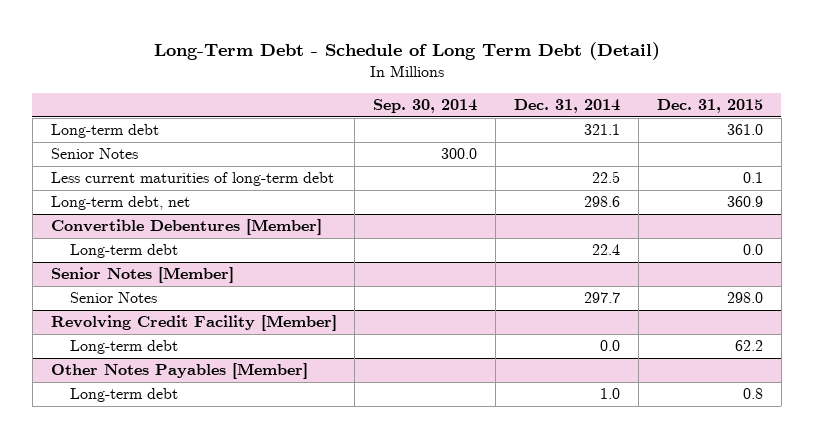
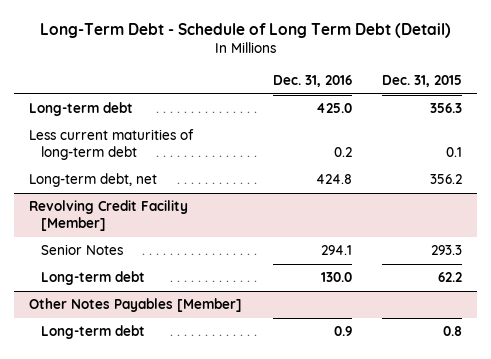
[373,99,478,114] Sep. 30, 2014 -> none
[514,99,621,114] Dec. 31, 2014 -> none
none -> [272,74,352,87] Dec. 31, 2016
[50,148,138,160] Senior Notes -> none
[726,124,763,136] 361.0 -> [429,103,462,114] 356.3
[50,219,322,236] Convertible Debentures [Member] -> none
[69,244,178,259] Long-term debt -> none
[50,267,234,284] Senior Notes [Member] -> none
[69,292,157,304] Senior Notes -> none
[726,196,763,208] 360.9 -> [429,174,462,185] 356.2
none -> [40,244,123,256] Senior Notes

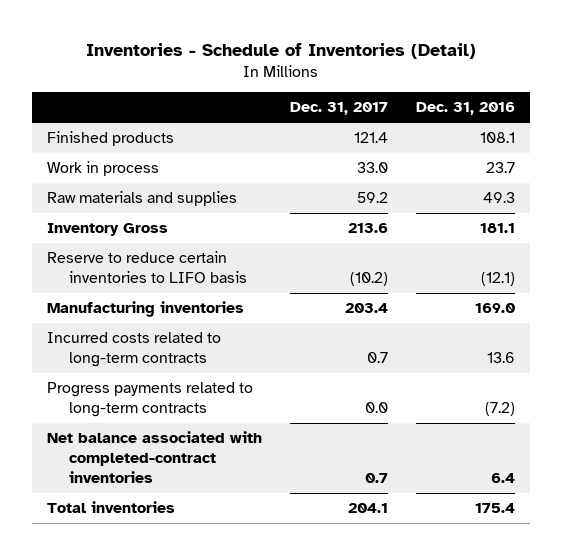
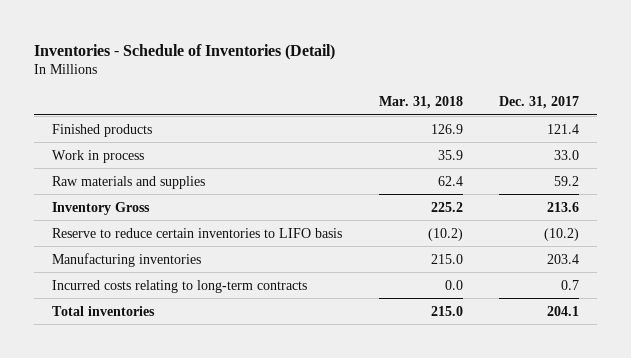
[416,102,516,116] Dec. 31, 2016 -> none
none -> [378,96,463,110] Mar. 31, 2018
[46,382,253,417] Progress payments related to long-term contracts -> none
[46,431,262,483] Net balance associated with completed-contract inventories -> none
[46,332,221,367] Incurred costs related to long-term contracts -> [52,279,308,293] Incurred costs relating to long-term contracts

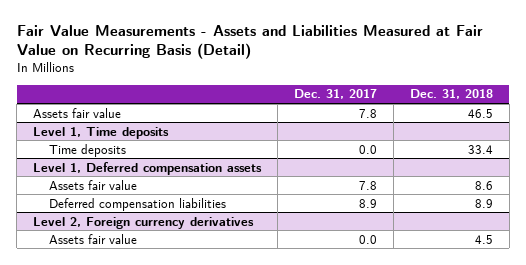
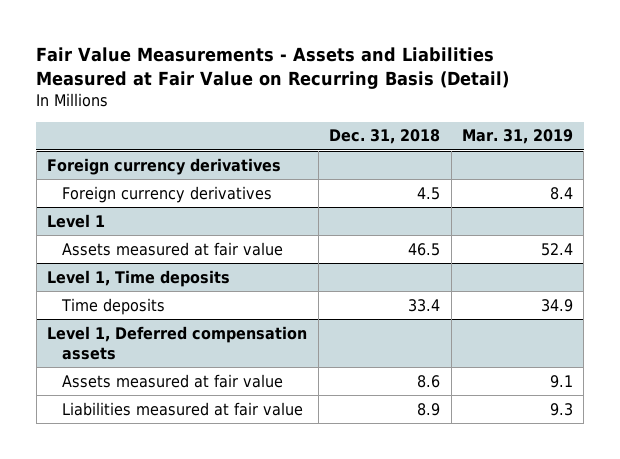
[293,89,377,100] Dec. 31, 2017 -> none
none -> [461,129,573,145] Mar. 31, 2019
none -> [47,157,282,175] Foreign currency derivatives
none -> [61,185,272,203] Foreign currency derivatives
none -> [47,213,106,228] Level 1
[33,107,122,118] Assets fair value -> [61,241,283,256] Assets measured at fair value
[33,216,255,229] Level 2, Foreign currency derivatives -> none
[49,233,138,244] Assets fair value -> none
[49,179,138,190] Assets fair value -> [61,373,283,388] Assets measured at fair value
[49,197,227,211] Deferred compensation liabilities -> [61,401,303,416] Liabilities measured at fair value

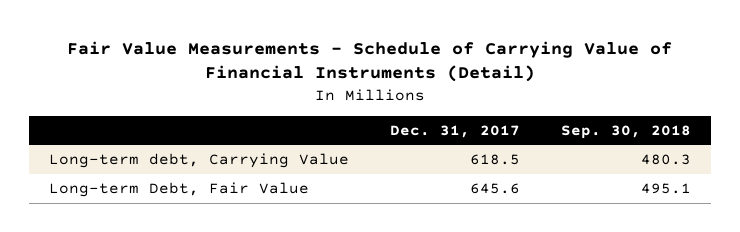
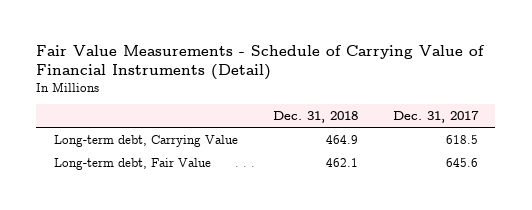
[560,124,691,139] Sep. 30, 2018 -> none
none -> [272,110,358,123] Dec. 31, 2018
[49,182,310,198] Long-term Debt, Fair Value -> [53,157,211,170] Long-term debt, Fair Value

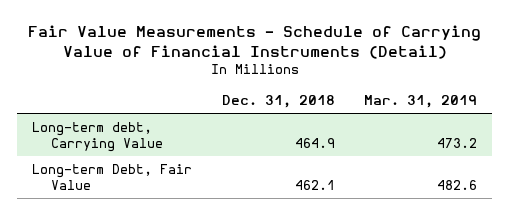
[392,110,479,123] Dec. 31, 2017 -> none
none -> [364,95,478,109] Mar. 31, 2019
[53,157,211,170] Long-term debt, Fair Value -> [31,163,192,190] Long-term Debt, Fair Value

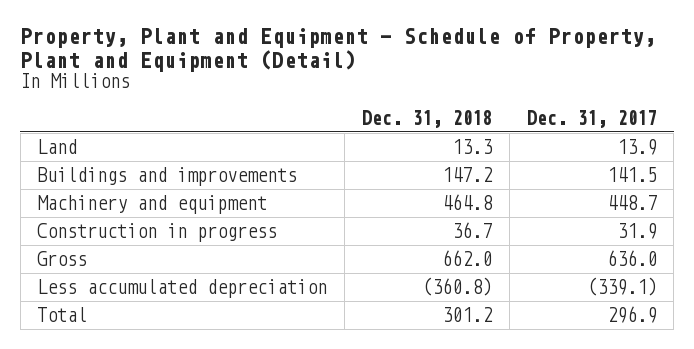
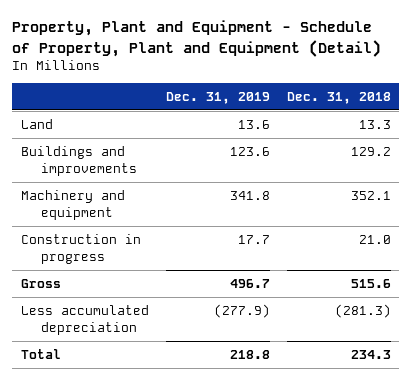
[526,109,657,128] Dec. 31, 2017 -> none
none -> [165,92,270,105] Dec. 31, 2019
[441,167,493,183] 147.2 -> [350,146,391,156] 129.2
[441,194,493,211] 464.8 -> [350,190,391,200] 352.1
[451,222,492,239] 36.7 -> [358,234,391,244] 21.0
[441,250,492,267] 662.0 -> [350,278,391,288] 515.6
[421,277,492,297] (360.8) -> [334,303,391,318] (281.3)
[441,307,493,323] 301.2 -> [350,349,391,359] 234.3

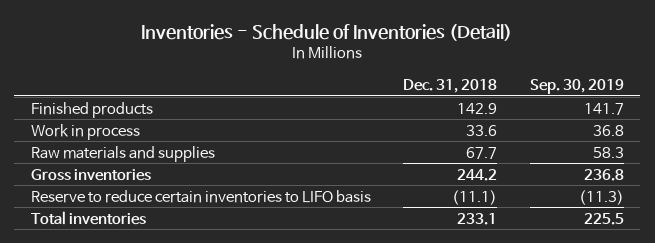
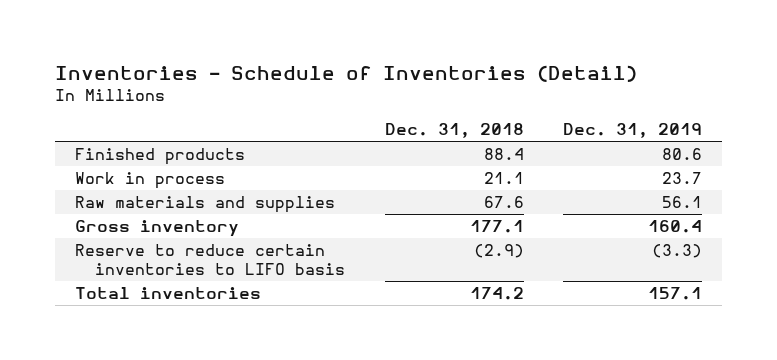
[530,78,625,94] Sep. 30, 2019 -> none
none -> [563,123,703,139] Dec. 31, 2019
[457,102,498,114] 142.9 -> [483,148,524,161] 88.4
[466,124,498,136] 33.6 -> [483,172,524,185] 21.1
[466,146,498,159] 67.7 -> [483,196,524,209] 67.6
[30,168,151,181] Gross inventories -> [75,220,240,238] Gross inventory
[457,168,498,181] 244.2 -> [469,220,524,234] 177.1
[452,189,498,205] (11.1) -> [473,244,524,259] (2.9)
[457,212,498,225] 233.1 -> [469,287,524,301] 174.2

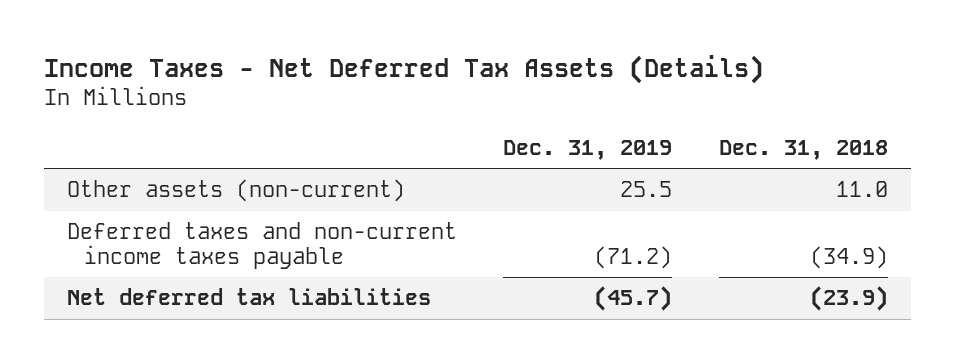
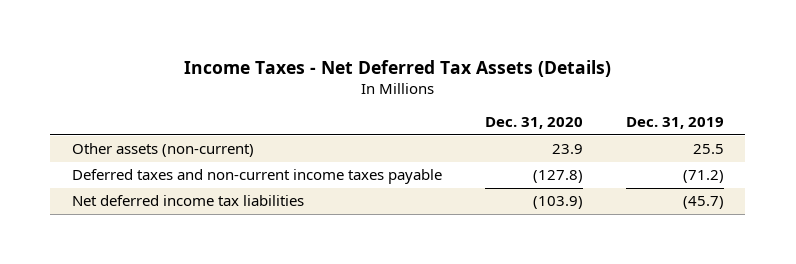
[718,139,888,160] Dec. 31, 2018 -> none
none -> [484,117,583,130] Dec. 31, 2020
[66,288,431,306] Net deferred tax liabilities -> [71,195,304,207] Net deferred income tax liabilities

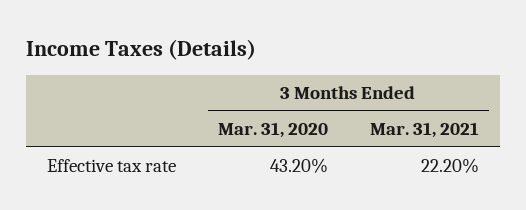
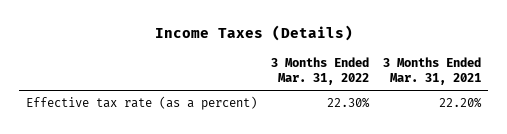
[217,122,328,139] Mar. 31, 2020 -> none
none -> [271,56,370,86] 3 Months Ended Mar. 31, 2022
[47,159,177,173] Effective tax rate -> [26,96,258,111] Effective tax rate (as a percent)

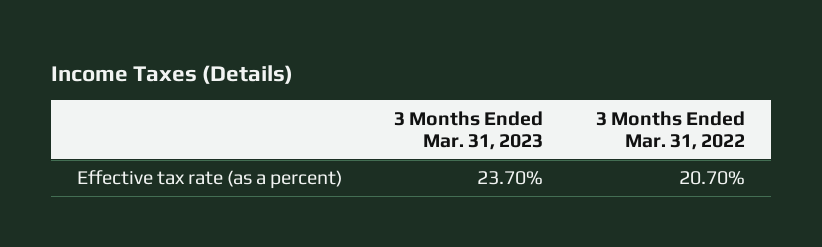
[383,56,482,86] 3 Months Ended Mar. 31, 2021 -> none
none -> [394,110,544,151] 3 Months Ended Mar. 31, 2023
[327,97,371,109] 22.30% -> [678,171,745,186] 20.70%

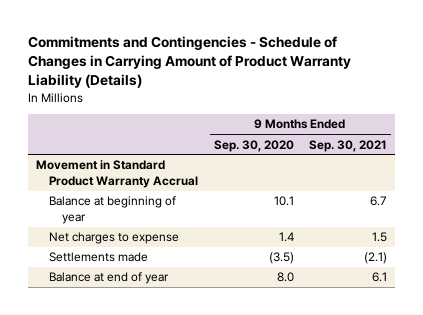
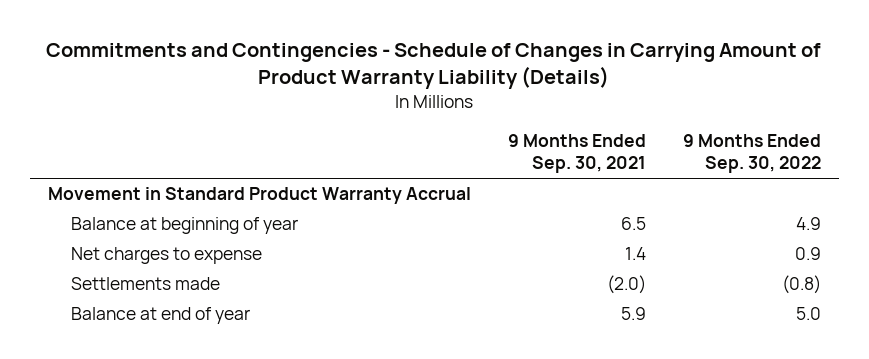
[213,139,294,152] Sep. 30, 2020 -> none
none -> [682,133,821,174] 9 Months Ended Sep. 30, 2022
[370,196,388,207] 6.7 -> [620,217,646,231] 6.5
[372,232,388,243] 1.5 -> [624,247,646,261] 1.4
[364,252,388,265] (2.1) -> [606,275,646,295] (2.0)
[372,272,388,283] 6.1 -> [620,307,646,321] 5.9

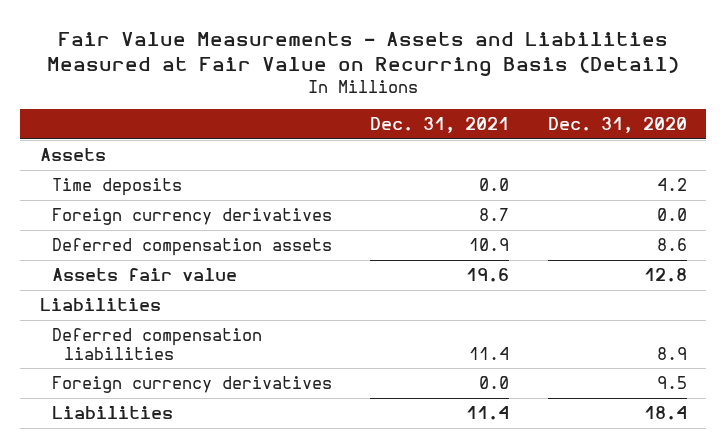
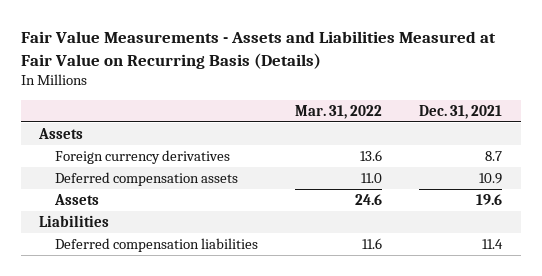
[47,31,680,76] Fair Value Measurements - Assets and Liabilities Measured at Fair Value on Recurring Basis (Detail) -> [20,31,496,69] Fair Value Measurements - Assets and Liabilities Measured at Fair Value on Recurring Basis (Details)
[547,117,687,134] Dec. 31, 2020 -> none
none -> [295,104,383,119] Mar. 31, 2022
[51,177,182,196] Time deposits -> none
[51,267,237,281] Assets fair value -> [54,193,100,205] Assets
[51,375,332,393] Foreign currency derivatives -> none
[51,405,173,419] Liabilities -> none

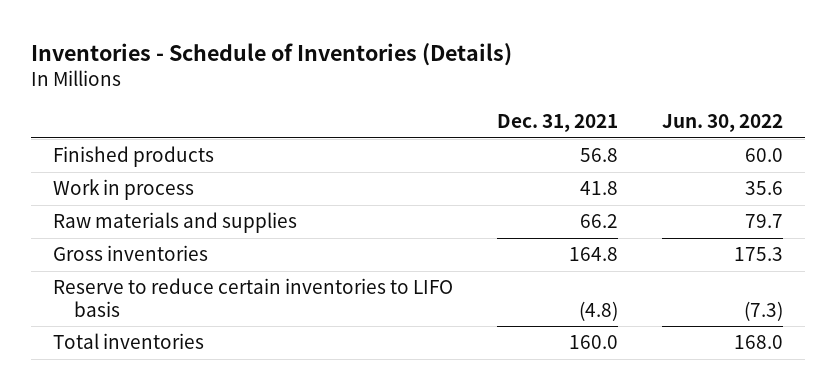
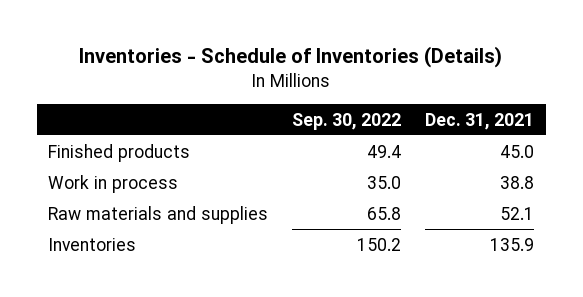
[661,114,783,133] Jun. 30, 2022 -> none
none -> [292,112,402,130] Sep. 30, 2022
[53,245,209,262] Gross inventories -> none
[53,278,454,318] Reserve to reduce certain inventories to LIFO basis -> none
[580,148,619,163] 56.8 -> [500,144,535,158] 45.0
[580,181,619,196] 41.8 -> [500,175,535,189] 38.8
[580,214,619,229] 66.2 -> [500,206,535,220] 52.1
[53,333,205,350] Total inventories -> [48,237,137,251] Inventories
[569,335,619,350] 160.0 -> [490,237,535,251] 135.9

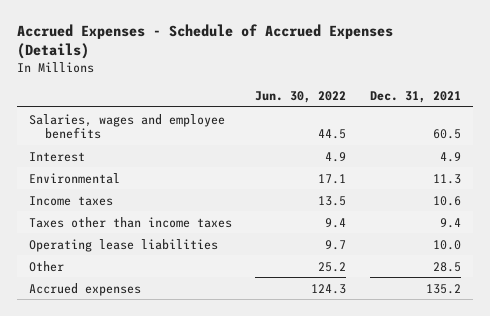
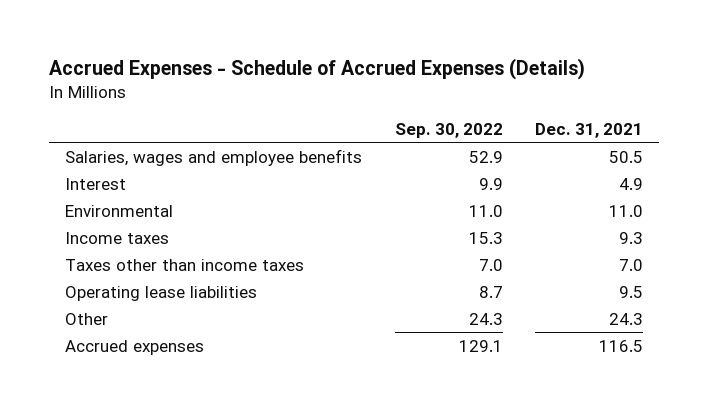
[255,91,347,104] Jun. 30, 2022 -> none
none -> [394,122,503,138] Sep. 30, 2022
[432,128,461,139] 60.5 -> [608,150,643,163] 50.5
[432,173,461,184] 11.3 -> [608,204,643,217] 11.0
[432,195,461,206] 10.6 -> [618,231,643,244] 9.3
[439,217,461,228] 9.4 -> [618,258,643,271] 7.0
[432,239,461,250] 10.0 -> [618,285,643,298] 9.5
[432,261,461,272] 28.5 -> [608,312,643,325] 24.3
[425,283,461,294] 135.2 -> [598,339,643,352] 116.5

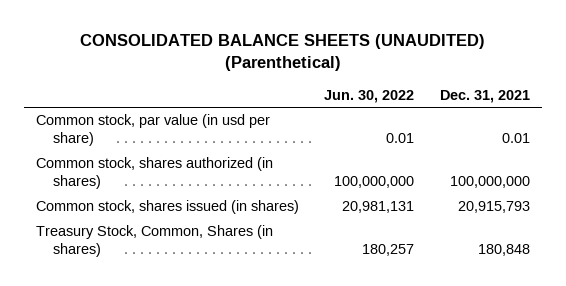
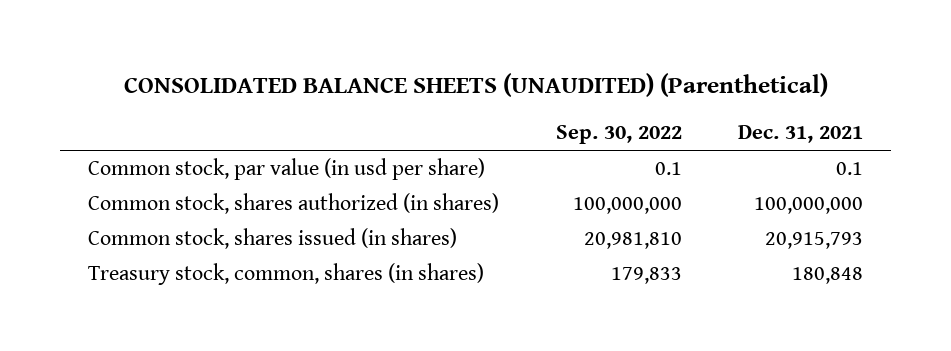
[324,89,415,103] Jun. 30, 2022 -> none
none -> [555,125,682,145] Sep. 30, 2022
[501,133,530,144] 0.01 -> [836,162,864,176] 0.1
[36,225,274,258] Treasury Stock, Common, Shares (in shares) -> [87,263,484,286] Treasury stock, common, shares (in shares)

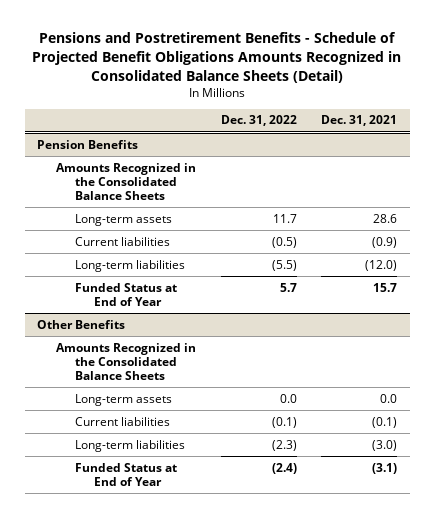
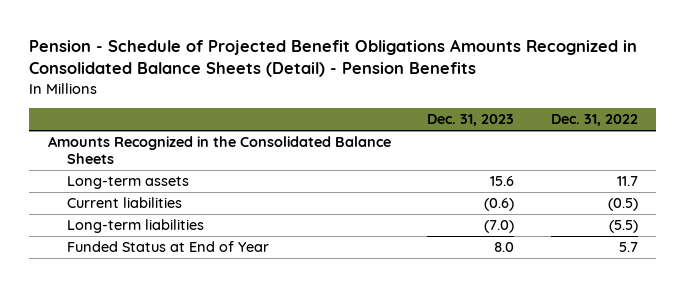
[32,32,402,83] Pensions and Postretirement Benefits - Schedule of Projected Benefit Obligations Amounts Recognized in Consolidated Balance Sheets (Detail) -> [29,38,638,78] Pension - Schedule of Projected Benefit Obligations Amounts Recognized in Consolidated Balance Sheets (Detail) - Pension Benefits
[321,115,398,127] Dec. 31, 2021 -> none
none -> [427,114,515,127] Dec. 31, 2023
[36,139,138,149] Pension Benefits -> none
[36,319,125,329] Other Benefits -> none
[55,342,196,380] Amounts Recognized in the Consolidated Balance Sheets -> none
[75,393,173,406] Long-term assets -> none
[75,416,171,426] Current liabilities -> none
[75,439,186,452] Long-term liabilities -> none
[75,462,178,486] Funded Status at End of Year -> none

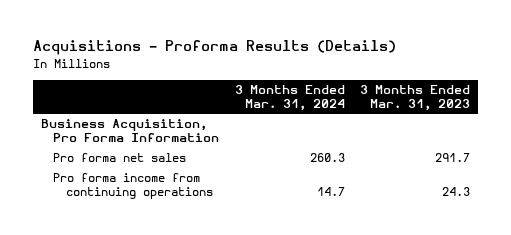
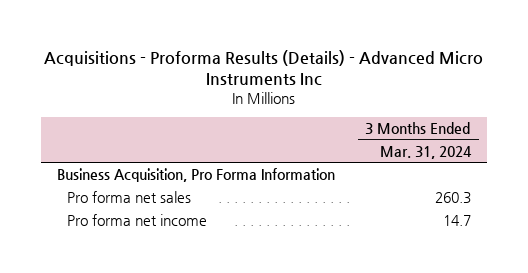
[32,40,396,56] Acquisitions - Proforma Results (Details) -> [43,49,483,87] Acquisitions - Proforma Results (Details) - Advanced Micro Instruments Inc
[360,84,471,111] 3 Months Ended Mar. 31, 2023 -> none
[53,173,213,200] Pro forma income from continuing operations -> [67,214,208,227] Pro forma net income

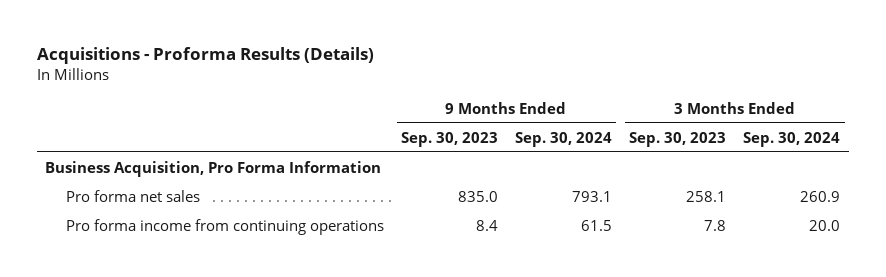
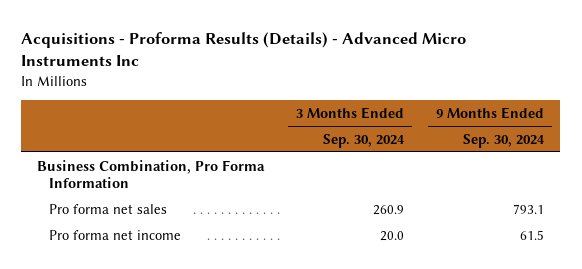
[36,46,374,64] Acquisitions - Proforma Results (Details) -> [21,31,467,67] Acquisitions - Proforma Results (Details) - Advanced Micro Instruments Inc
[400,131,498,147] Sep. 30, 2023 -> none
[629,131,727,147] Sep. 30, 2023 -> none
[45,160,382,177] Business Acquisition, Pro Forma Information -> [37,159,266,189] Business Combination, Pro Forma Information
[65,218,384,235] Pro forma income from continuing operations -> [49,229,182,240] Pro forma net income

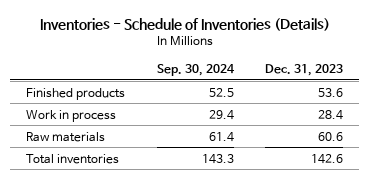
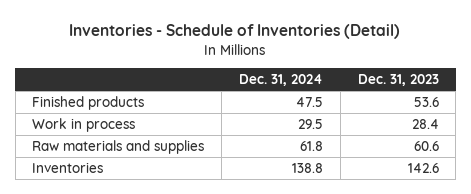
[39,18,330,32] Inventories - Schedule of Inventories (Details) -> [69,24,401,40] Inventories - Schedule of Inventories (Detail)
[156,63,235,76] Sep. 30, 2024 -> none
none -> [238,74,323,87] Dec. 31, 2024
[26,131,106,142] Raw materials -> [32,139,205,154] Raw materials and supplies
[26,153,120,164] Total inventories -> [32,161,104,173] Inventories

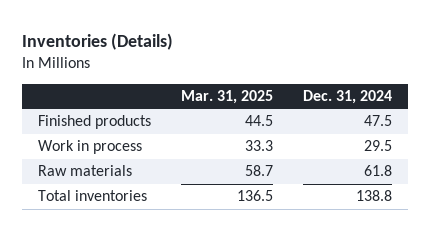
[69,24,401,40] Inventories - Schedule of Inventories (Detail) -> [22,32,174,50] Inventories (Details)
[357,74,439,87] Dec. 31, 2023 -> none
none -> [181,90,274,105] Mar. 31, 2025
[32,139,205,154] Raw materials and supplies -> [37,165,132,177] Raw materials
[32,161,104,173] Inventories -> [37,190,147,202] Total inventories

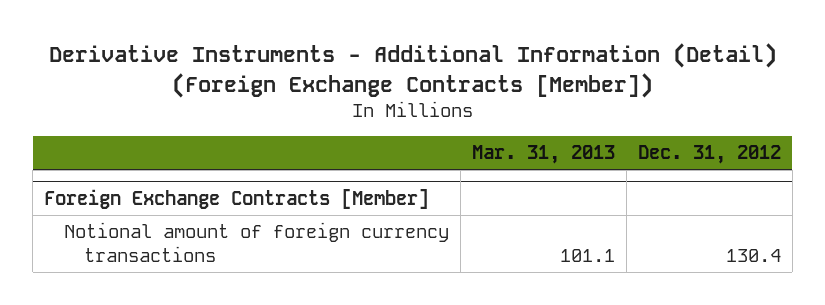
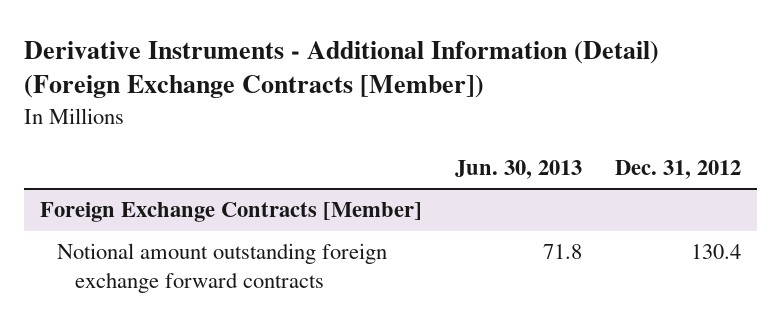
[471,145,615,165] Mar. 31, 2013 -> none
none -> [454,159,582,179] Jun. 30, 2013
[64,222,450,262] Notional amount of foreign currency transactions -> [57,243,388,293] Notional amount outstanding foreign exchange forward contracts

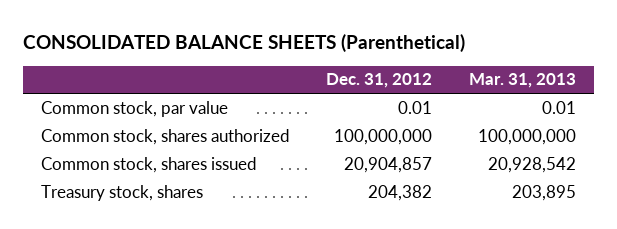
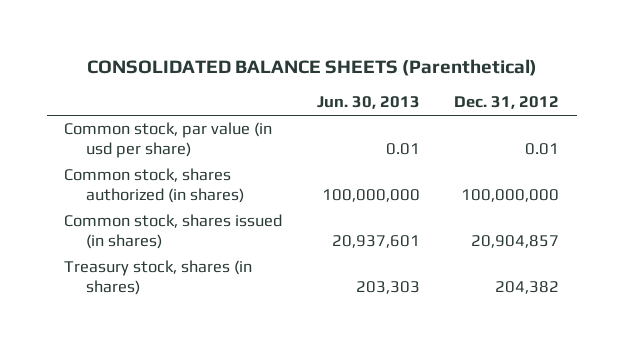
[468,73,576,89] Mar. 31, 2013 -> none
none -> [316,96,420,110] Jun. 30, 2013
[41,100,229,117] Common stock, par value -> [64,122,273,158] Common stock, par value (in usd per share)
[41,128,291,145] Common stock, shares authorized -> [64,168,245,203] Common stock, shares authorized (in shares)
[41,156,258,173] Common stock, shares issued -> [64,214,283,249] Common stock, shares issued (in shares)
[41,184,204,201] Treasury stock, shares -> [64,260,253,295] Treasury stock, shares (in shares)

